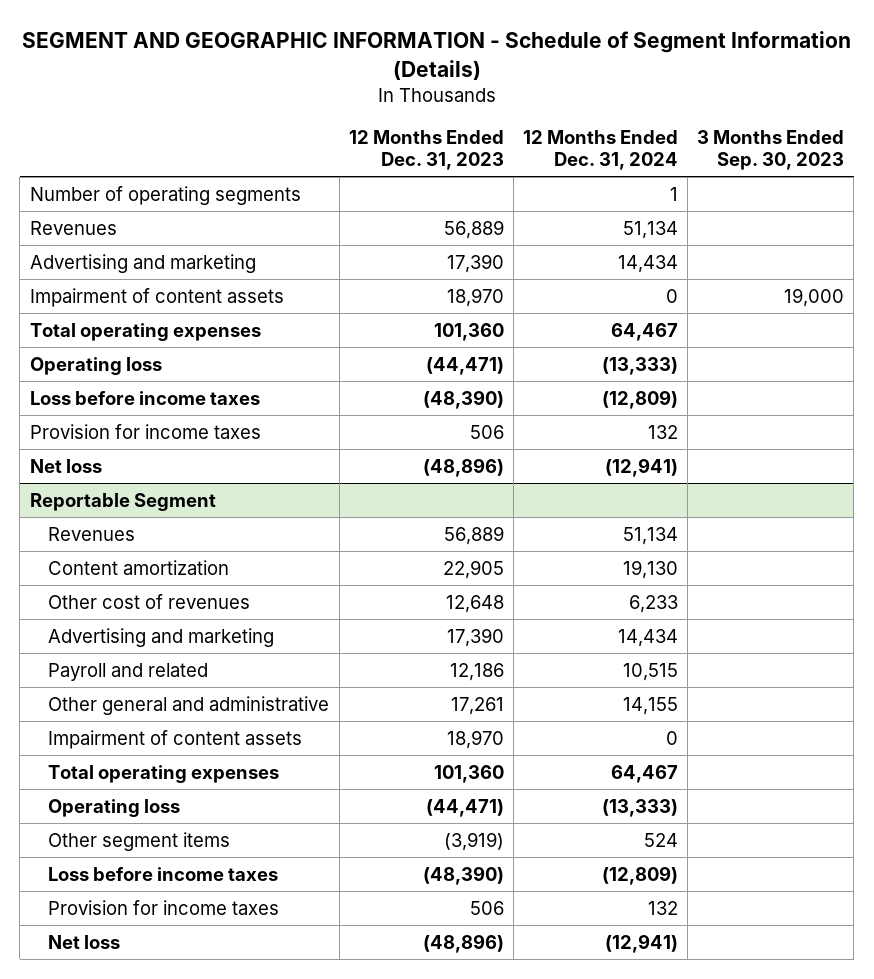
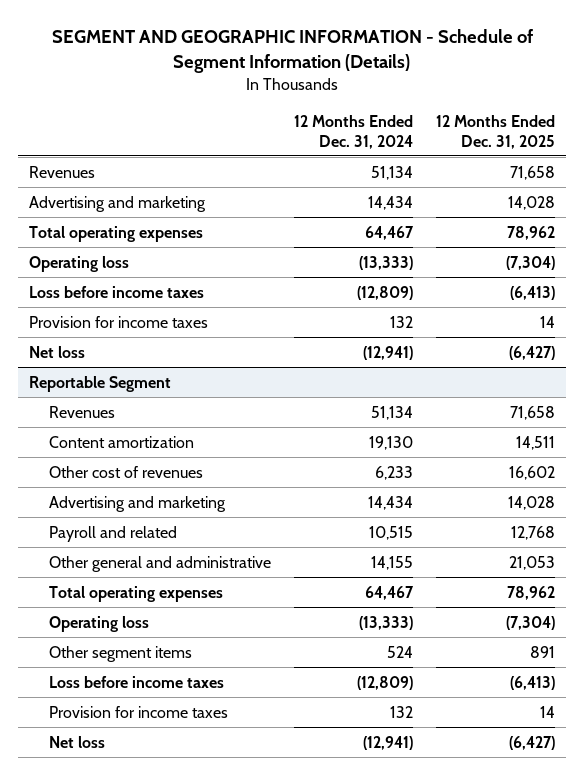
[348,129,504,170] 12 Months Ended Dec. 31, 2023 -> none
[697,129,845,170] 3 Months Ended Sep. 30, 2023 -> none
none -> [435,114,555,149] 12 Months Ended Dec. 31, 2025
[29,185,301,205] Number of operating segments -> none
[29,287,284,307] Impairment of content assets -> none
[48,729,303,749] Impairment of content assets -> none

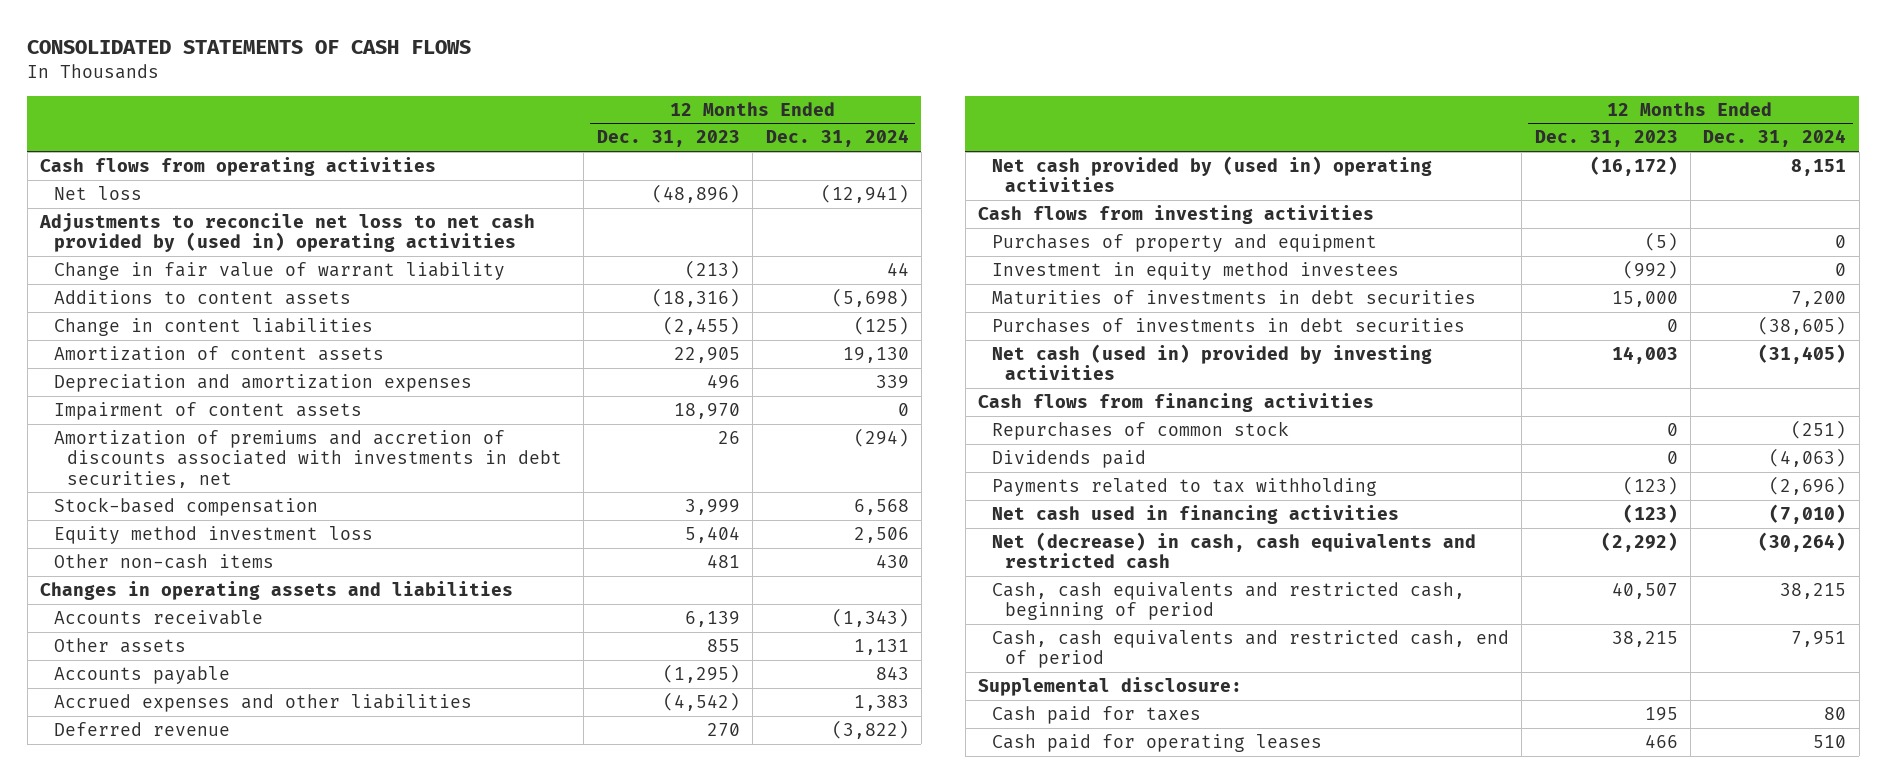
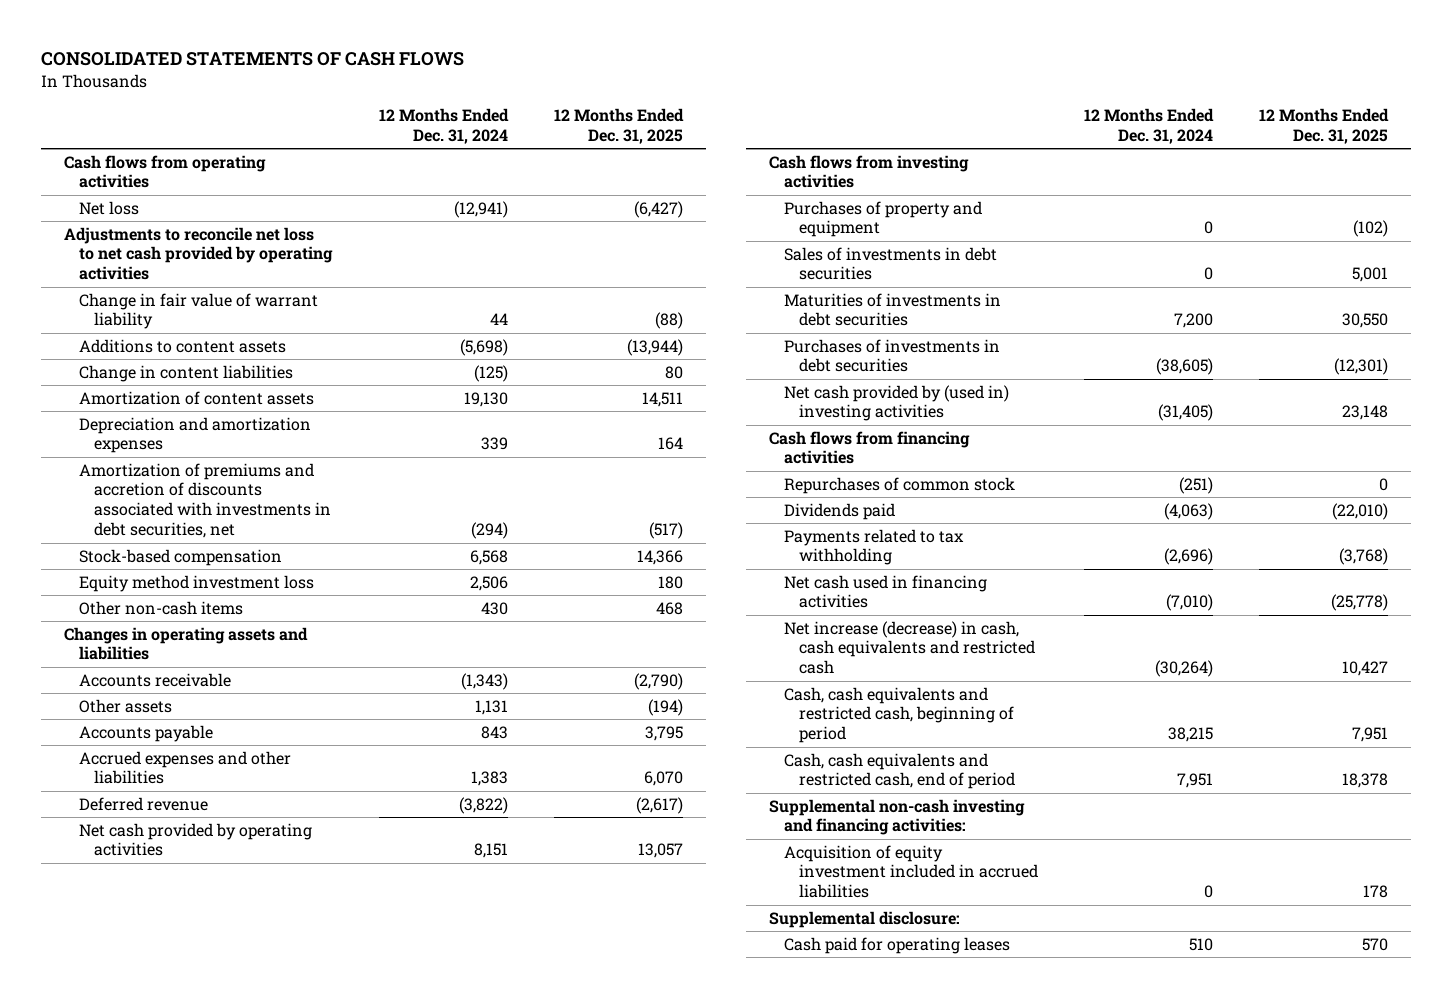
[596,130,740,148] Dec. 31, 2023 -> none
none -> [554,108,685,145] 12 Months Ended Dec. 31, 2025
[39,213,536,253] Adjustments to reconcile net loss to net cash provided by (used in) operating activities -> [63,226,333,281] Adjustments to reconcile net loss to net cash provided by operating activities
[53,402,362,421] Impairment of content assets -> none
[991,156,1432,193] Net cash provided by (used in) operating activities -> [78,822,312,857] Net cash provided by operating activities
[991,262,1399,281] Investment in equity method investees -> none
none -> [783,246,997,281] Sales of investments in debt securities
[991,344,1432,381] Net cash (used in) provided by investing activities -> [783,384,1009,422] Net cash provided by (used in) investing activities
[991,532,1476,569] Net (decrease) in cash, cash equivalents and restricted cash -> [783,620,1035,675] Net increase (decrease) in cash, cash equivalents and restricted cash
none -> [768,798,1025,836] Supplemental non-cash investing and financing activities:
none -> [783,844,1038,899] Acquisition of equity investment included in accrued liabilities
[991,706,1201,725] Cash paid for taxes -> none

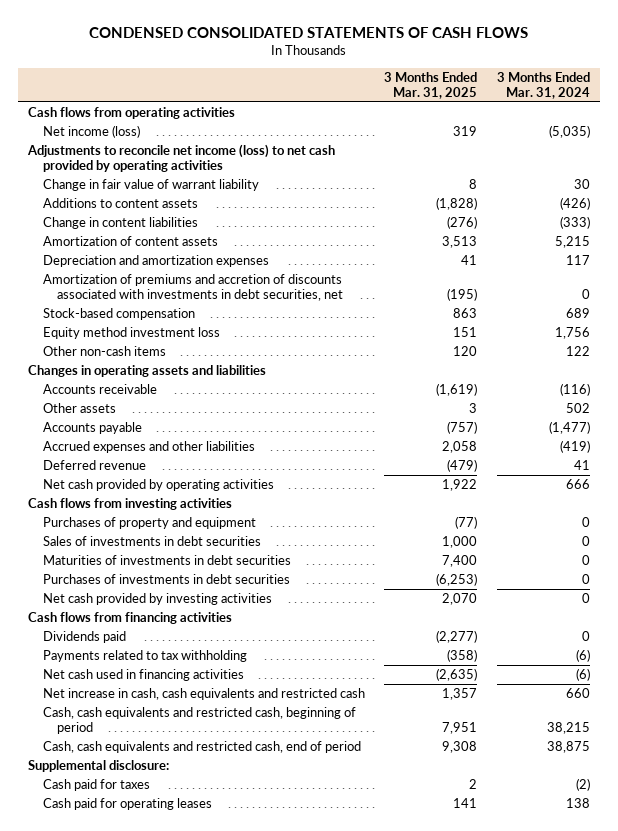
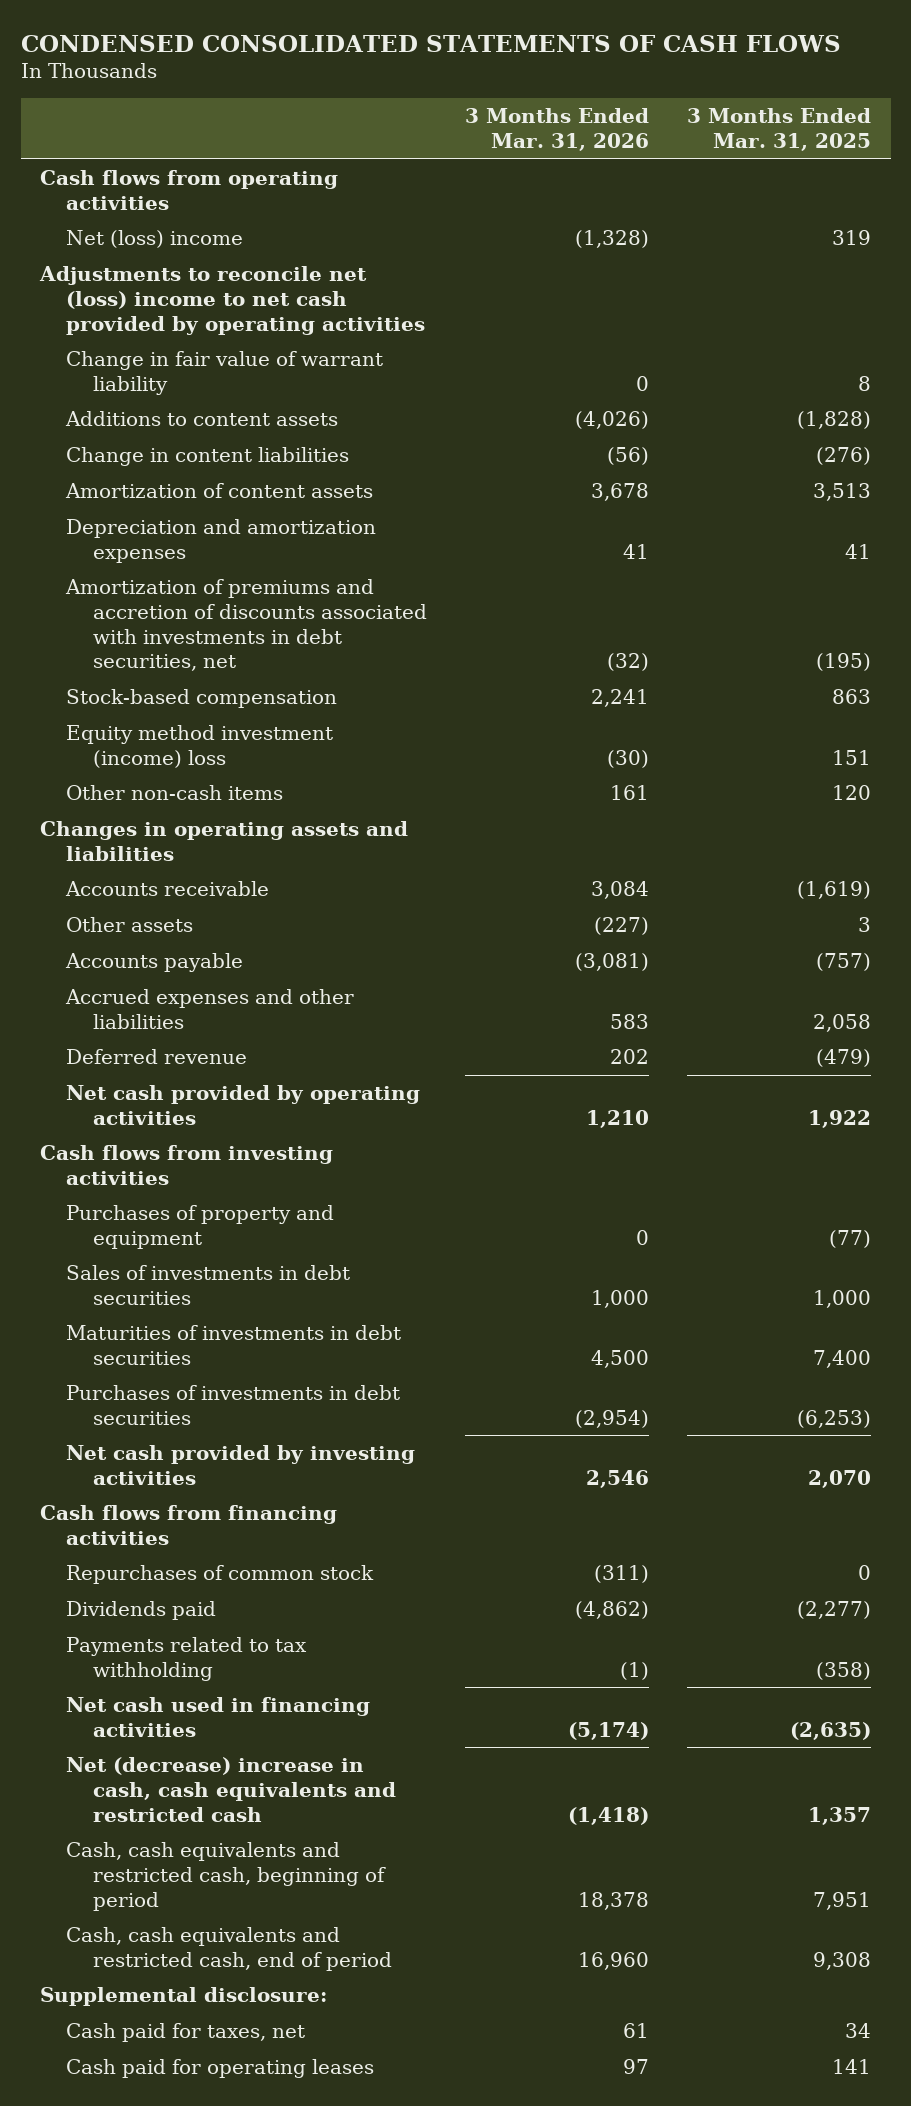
[496,71,590,99] 3 Months Ended Mar. 31, 2024 -> none
none -> [465,108,650,151] 3 Months Ended Mar. 31, 2026
[42,125,140,139] Net income (loss) -> [66,230,244,249] Net (loss) income
[27,144,336,173] Adjustments to reconcile net income (loss) to net cash provided by operating activities -> [38,266,426,335] Adjustments to reconcile net (loss) income to net cash provided by operating activities
[42,327,220,340] Equity method investment loss -> [66,725,334,768] Equity method investment (income) loss
none -> [66,1565,375,1585] Repurchases of common stock
[42,688,365,701] Net increase in cash, cash equivalents and restricted cash -> [66,1757,397,1822] Net (decrease) increase in cash, cash equivalents and restricted cash
[42,779,150,792] Cash paid for taxes -> [66,2023,306,2043] Cash paid for taxes, net
[469,779,478,790] 2 -> [845,2023,872,2039] 34

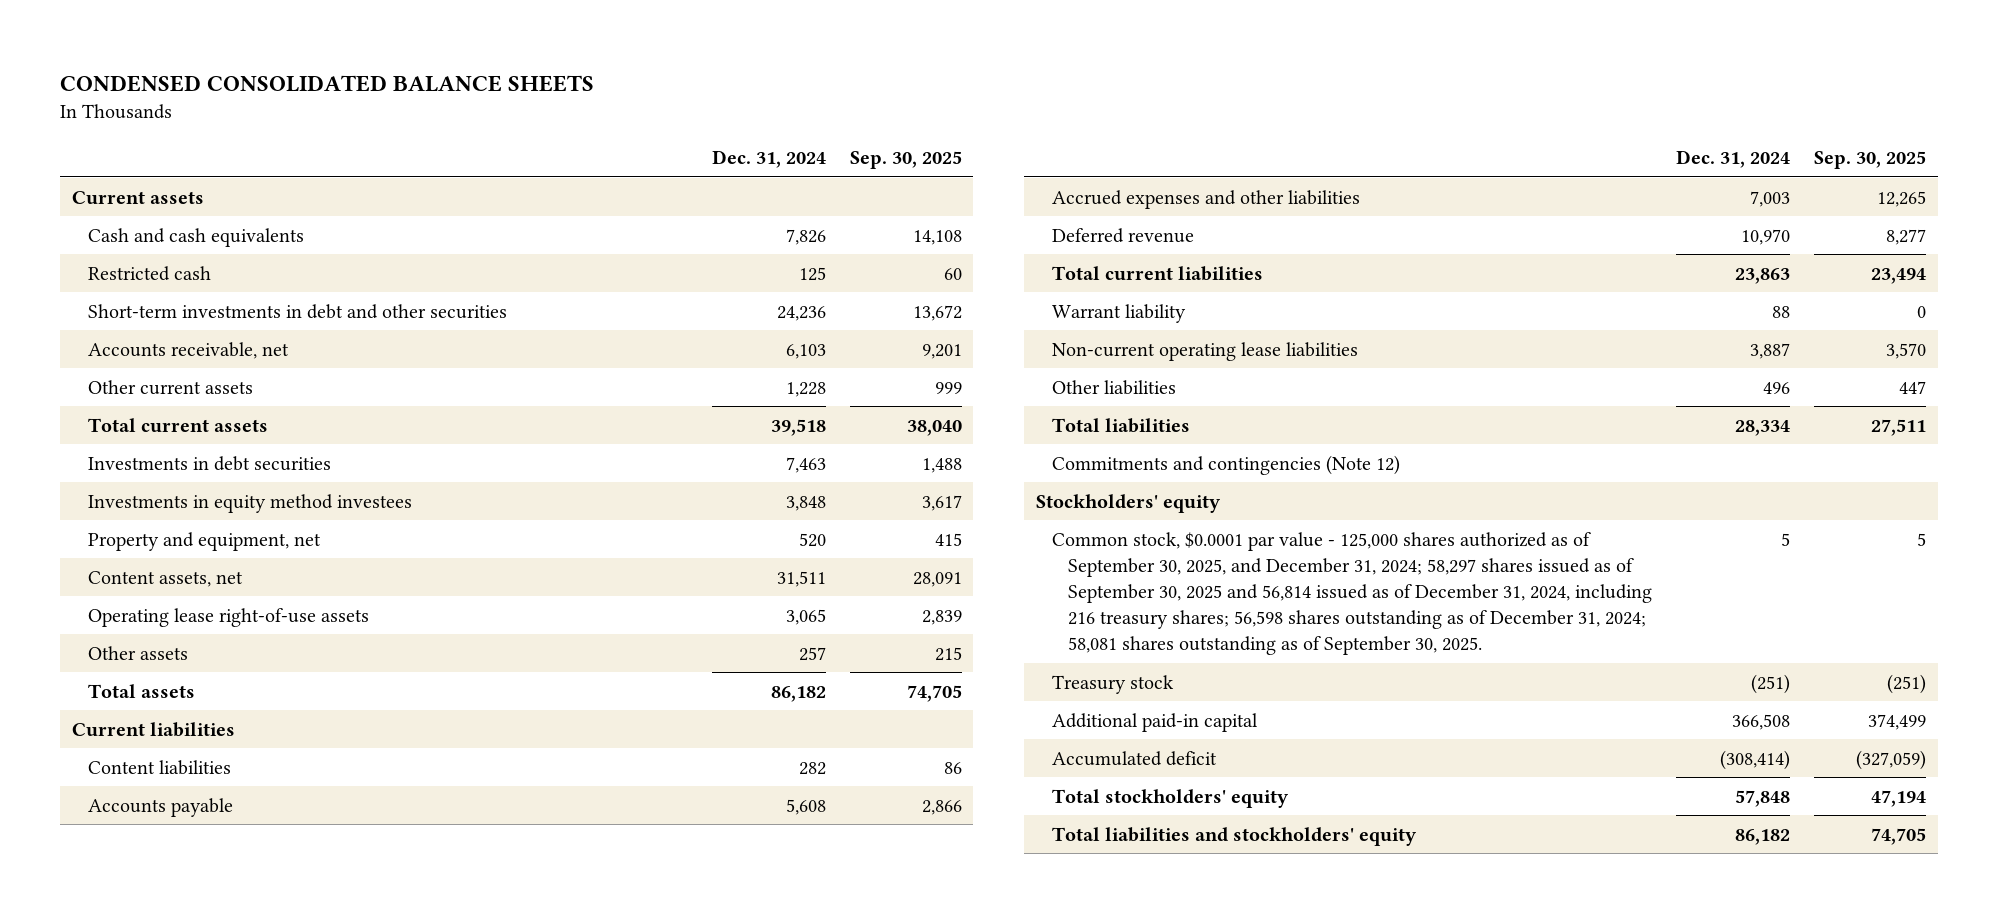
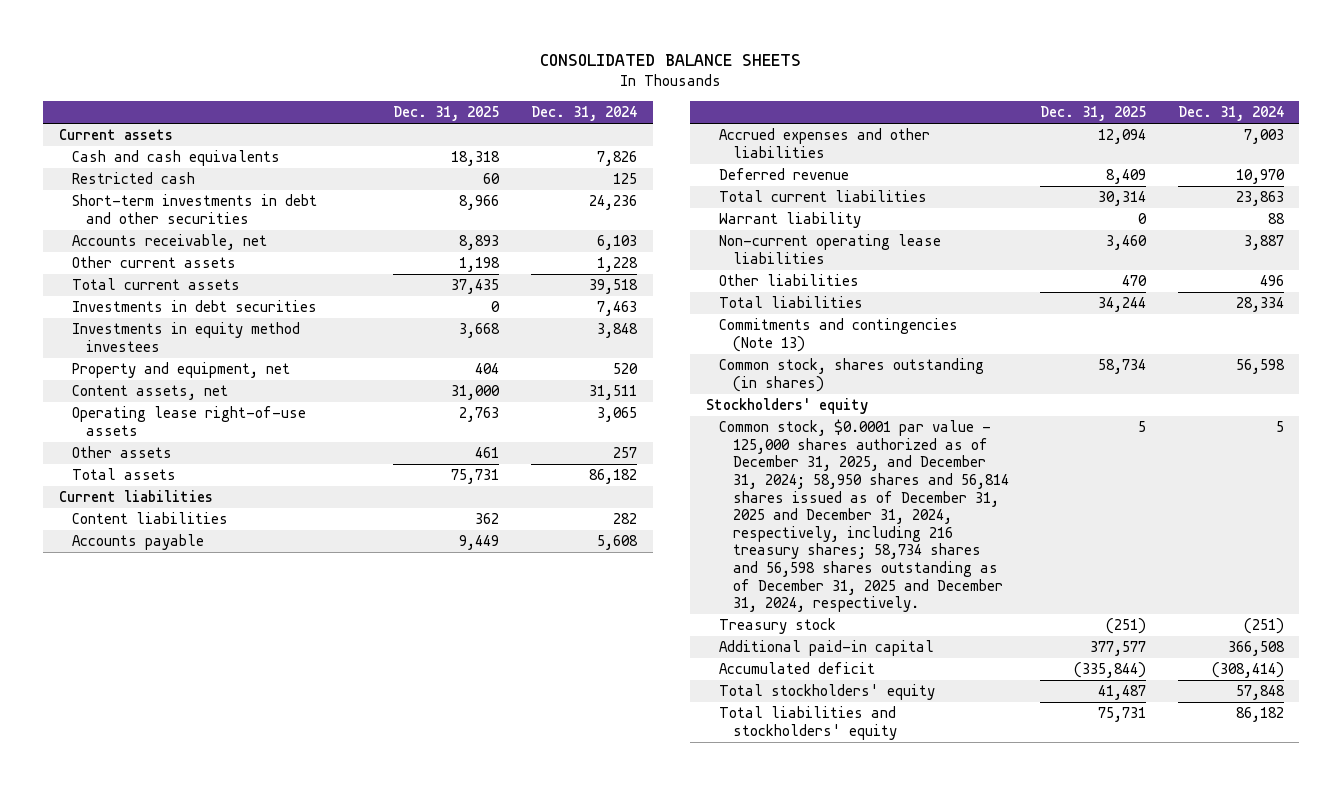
[59,75,594,93] CONDENSED CONSOLIDATED BALANCE SHEETS -> [540,54,802,67] CONSOLIDATED BALANCE SHEETS
[849,151,962,170] Sep. 30, 2025 -> none
none -> [393,106,500,122] Dec. 31, 2025
[1051,454,1400,475] Commitments and contingencies (Note 12) -> [719,318,959,352] Commitments and contingencies (Note 13)
none -> [719,358,985,392] Common stock, shares outstanding (in shares)
[1051,531,1653,656] Common stock, $0.0001 par value - 125,000 shares authorized as of September 30, 2025, and December 31, 2024; 58,297 shares issued as of September 30, 2025 and 56,814 issued as of December 31, 2024, including 216 treasury shares; 56,598 shares outstanding as of December 31, 2024; 58,081 shares outstanding as of September 30, 2025. -> [719,419,1009,613] Common stock, $0.0001 par value - 125,000 shares authorized as of December 31, 2025, and December 31, 2024; 58,950 shares and 56,814 shares issued as of December 31, 2025 and December 31, 2024, respectively, including 216 treasury shares; 58,734 shares and 56,598 shares outstanding as of December 31, 2025 and December 31, 2024, respectively.

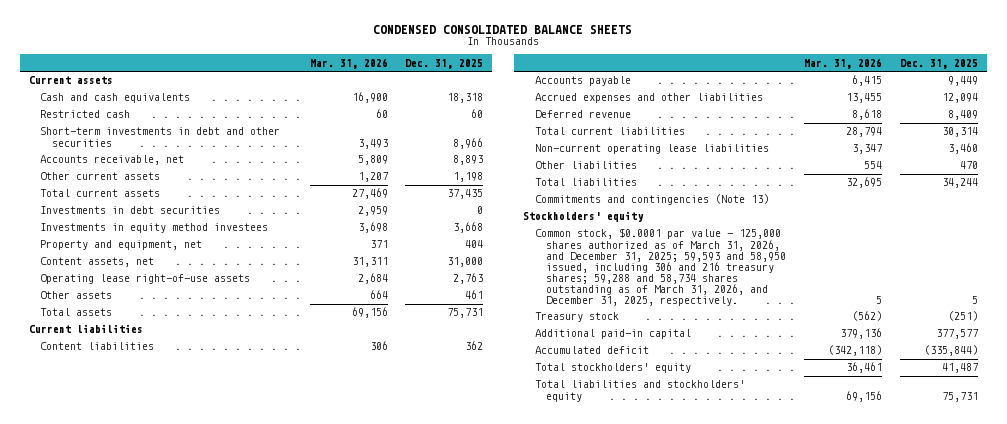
[540,54,802,67] CONSOLIDATED BALANCE SHEETS -> [373,24,633,34] CONDENSED CONSOLIDATED BALANCE SHEETS
[530,106,637,122] Dec. 31, 2024 -> none
none -> [309,57,388,69] Mar. 31, 2026
[719,212,862,229] Warrant liability -> none
[719,358,985,392] Common stock, shares outstanding (in shares) -> none
[719,419,1009,613] Common stock, $0.0001 par value - 125,000 shares authorized as of December 31, 2025, and December 31, 2024; 58,950 shares and 56,814 shares issued as of December 31, 2025 and December 31, 2024, respectively, including 216 treasury shares; 58,734 shares and 56,598 shares outstanding as of December 31, 2025 and December 31, 2024, respectively. -> [534,228,787,307] Common stock, $0.0001 par value - 125,000 shares authorized as of March 31, 2026, and December 31, 2025; 59,593 and 58,950 issued, including 306 and 216 treasury shares; 59,288 and 58,734 shares outstanding as of March 31, 2026, and December 31, 2025, respectively.

